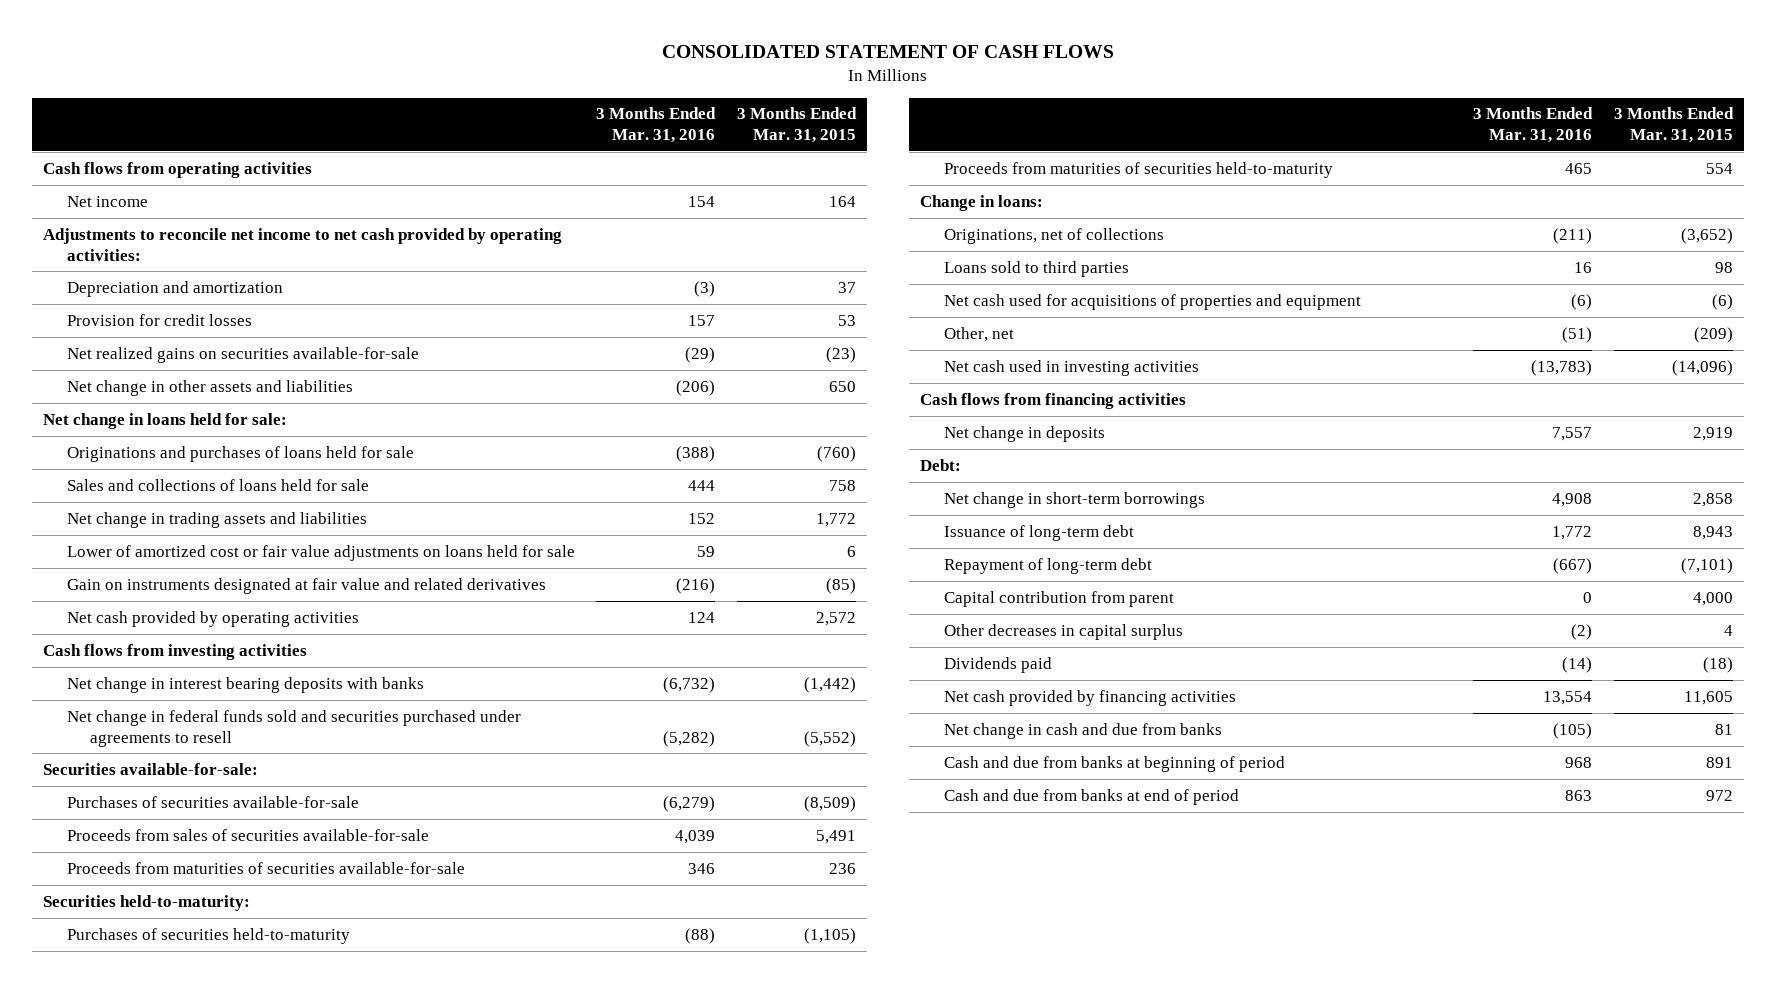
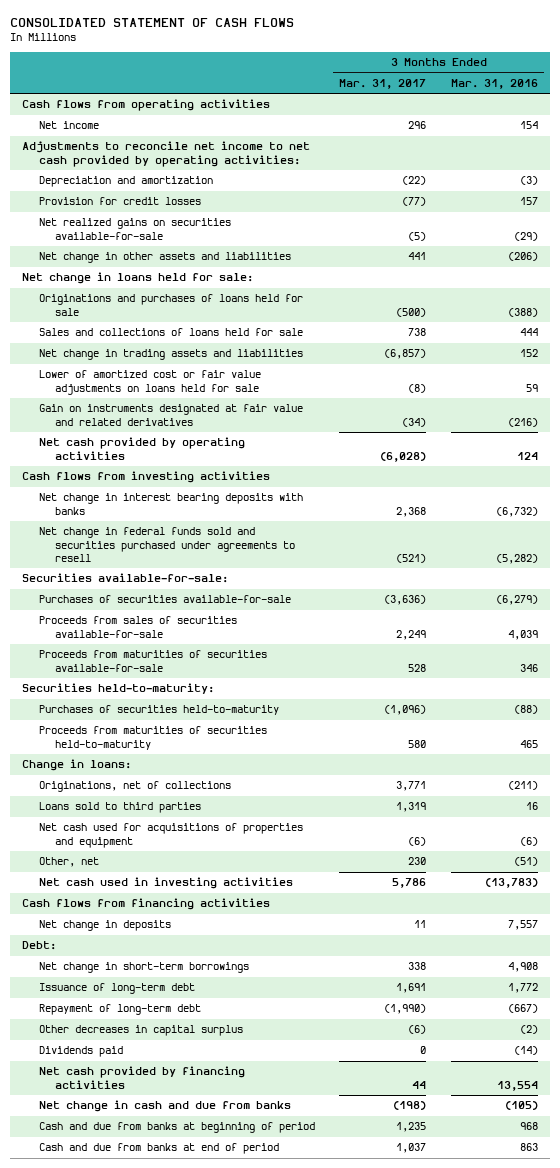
[737,107,858,144] 3 Months Ended Mar. 31, 2015 -> none
none -> [339,78,427,89] Mar. 31, 2017
[943,590,1174,607] Capital contribution from parent -> none

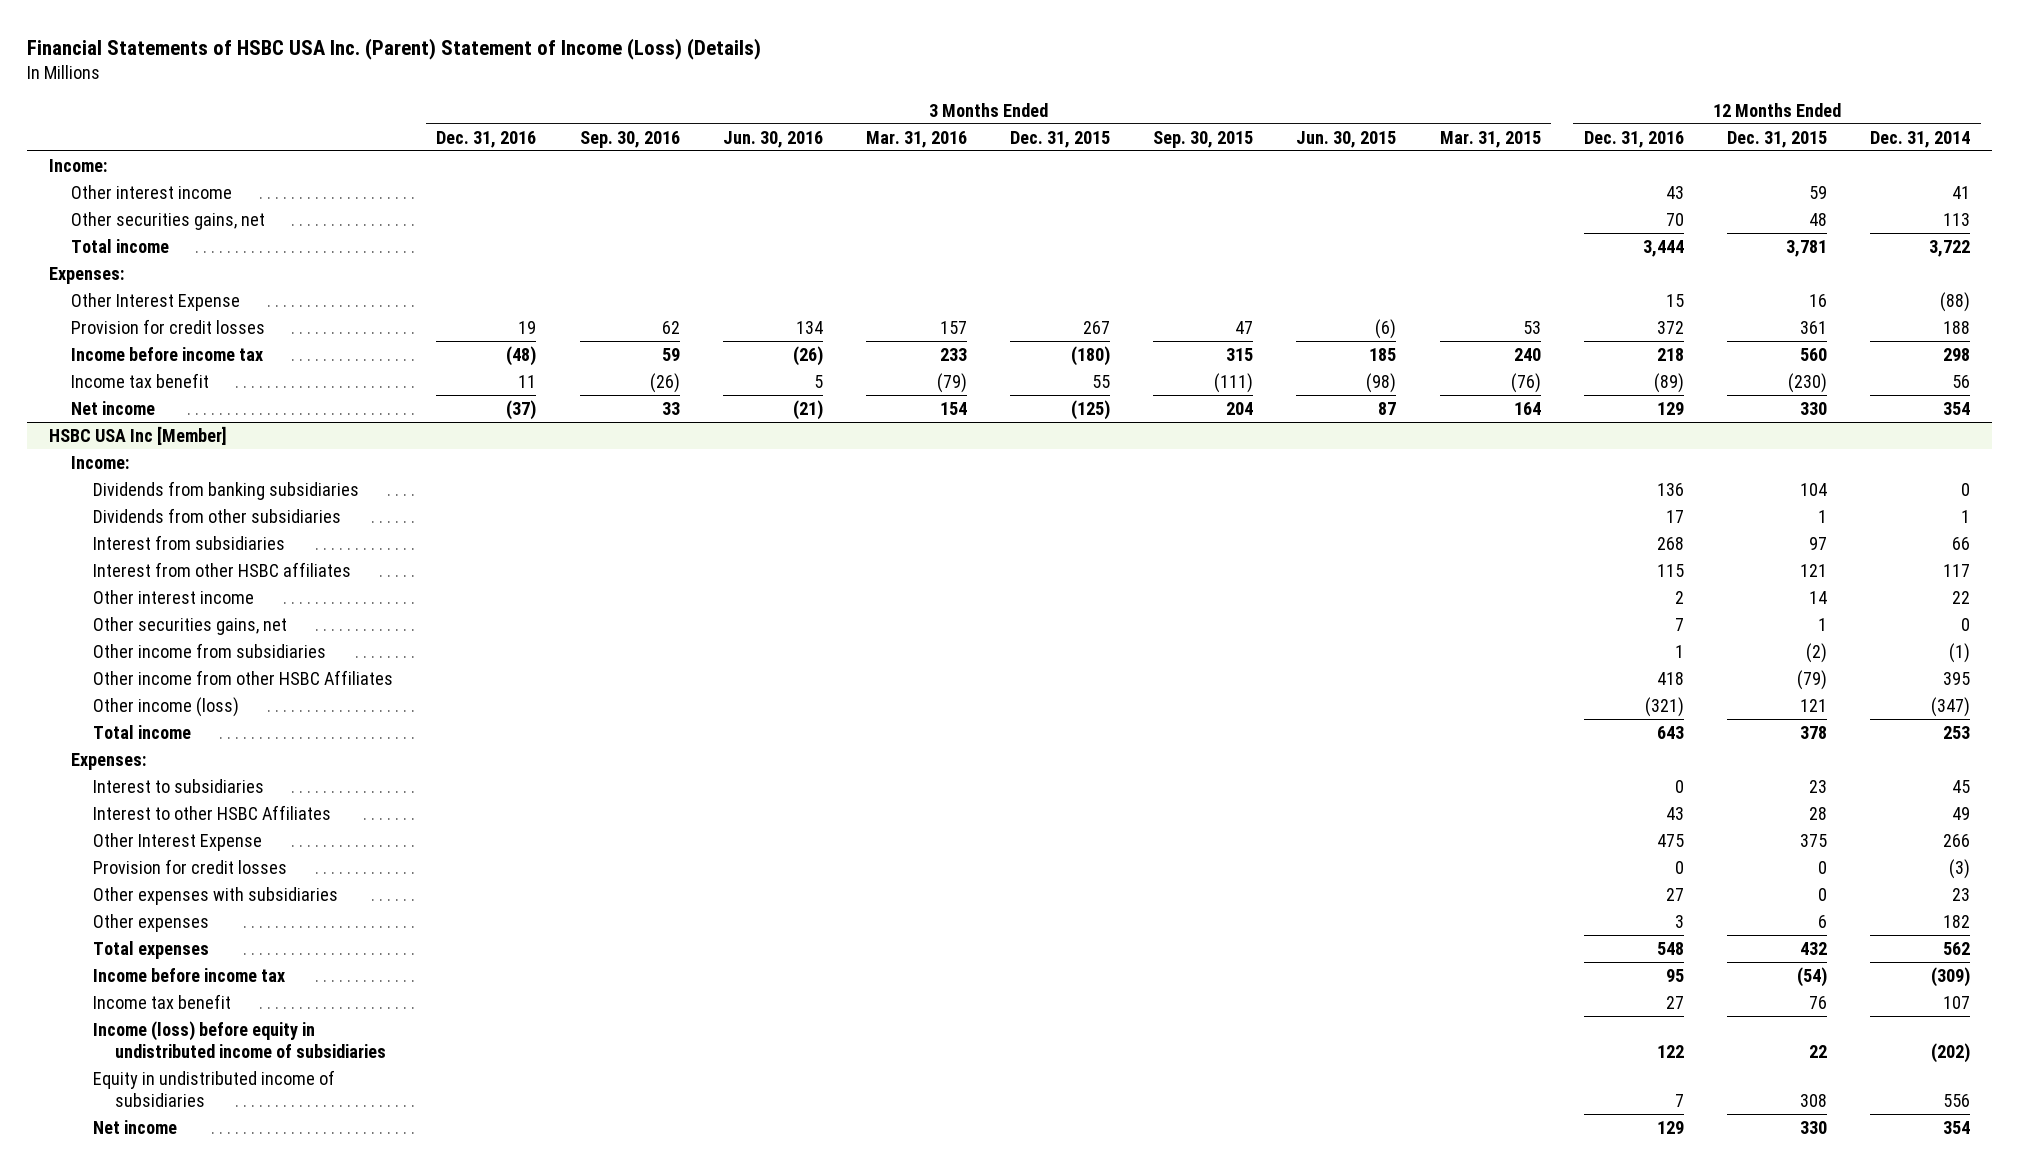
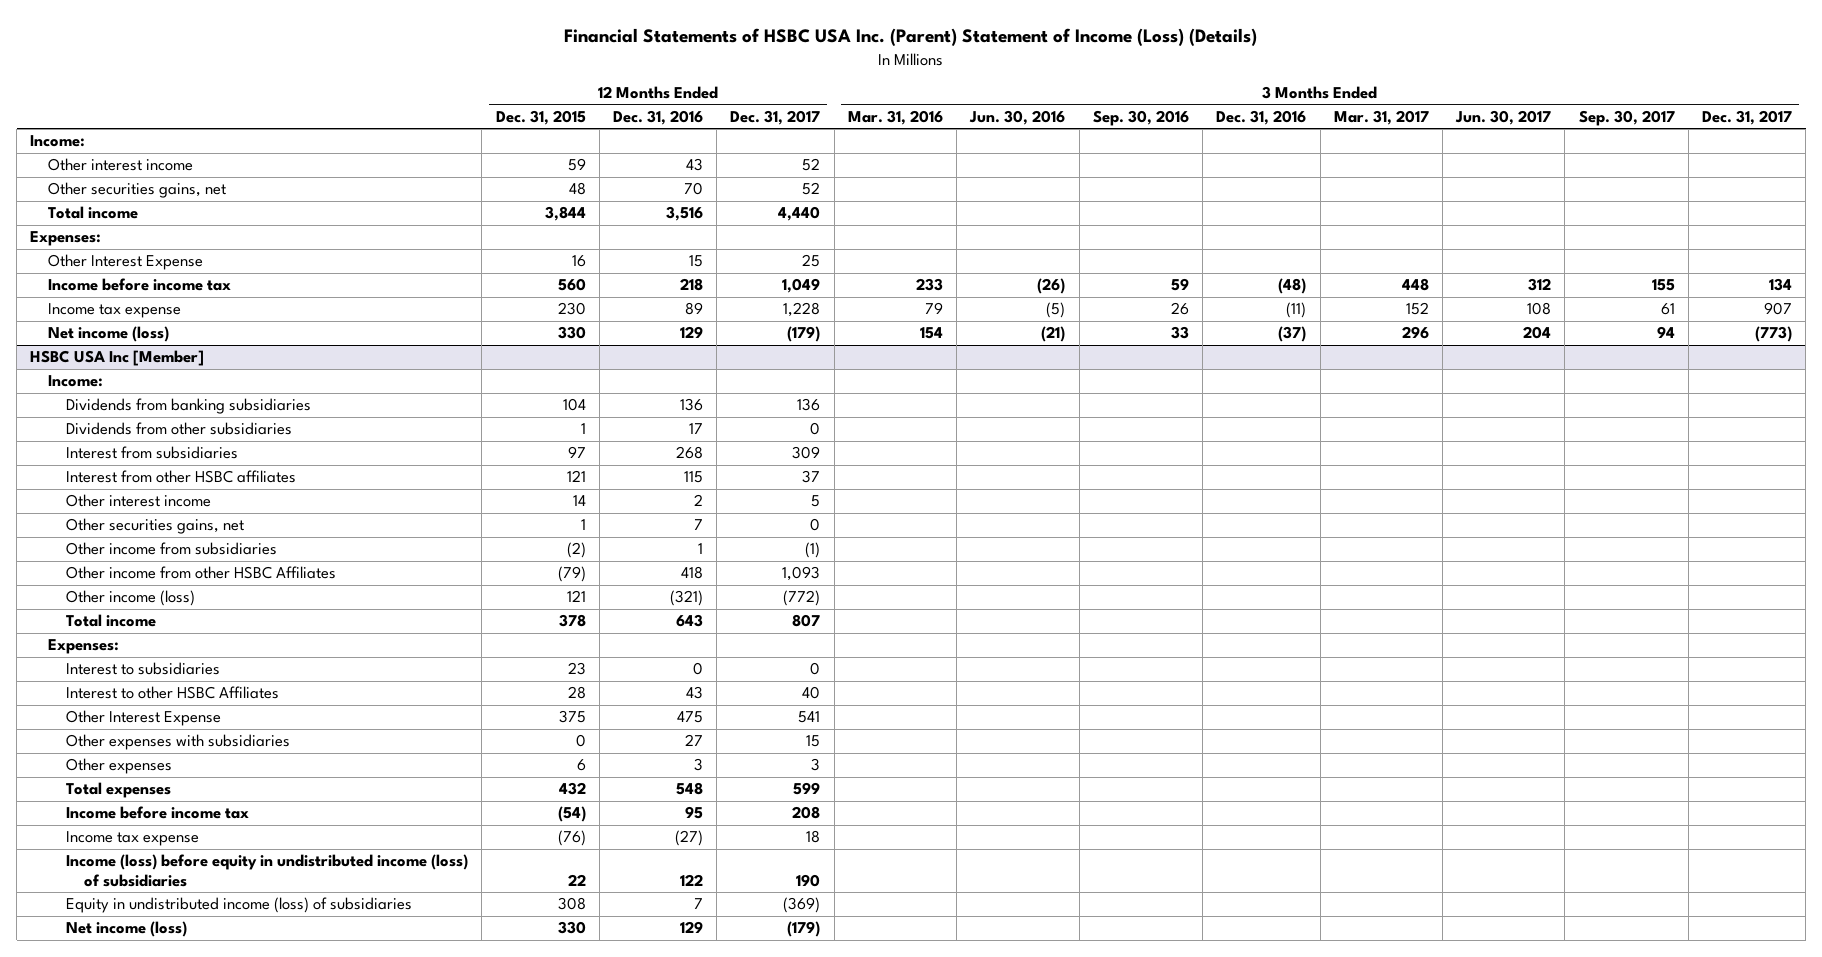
[1010,130,1111,148] Dec. 31, 2015 -> none
[1153,130,1254,148] Sep. 30, 2015 -> none
[1296,130,1397,148] Jun. 30, 2015 -> none
[1439,130,1541,148] Mar. 31, 2015 -> none
[1870,130,1971,148] Dec. 31, 2014 -> none
none -> [730,109,821,125] Dec. 31, 2017
none -> [1333,109,1429,125] Mar. 31, 2017
none -> [1455,109,1552,125] Jun. 30, 2017
none -> [1578,109,1675,126] Sep. 30, 2017
none -> [1702,109,1793,125] Dec. 31, 2017
[1642,239,1684,257] 3,444 -> [666,206,704,222] 3,516
[1785,239,1827,257] 3,781 -> [544,206,586,222] 3,844
[71,318,266,334] Provision for credit losses -> none
[71,372,210,388] Income tax benefit -> [48,303,182,319] Income tax expense
[518,374,537,388] 11 -> [1286,302,1307,319] (11)
[649,372,680,393] (26) -> [1170,302,1189,316] 26
[813,374,823,388] 5 -> [1046,302,1066,319] (5)
[936,372,967,393] (79) -> [924,302,943,315] 79
[1653,372,1684,393] (89) -> [685,302,704,316] 89
[1787,372,1827,393] (230) -> [557,302,586,316] 230
[71,400,156,415] Net income -> [48,326,170,343] Net income (loss)
[93,858,288,874] Provision for credit losses -> none
[93,993,232,1009] Income tax benefit -> [66,831,200,847] Income tax expense
[1665,995,1684,1009] 27 -> [675,830,704,847] (27)
[1808,995,1827,1009] 76 -> [557,830,586,847] (76)
[93,1020,387,1059] Income (loss) before equity in undistributed income of subsidiaries -> [66,854,469,887] Income (loss) before equity in undistributed income (loss) of subsidiaries
[93,1069,336,1108] Equity in undistributed income of subsidiaries -> [66,897,413,914] Equity in undistributed income (loss) of subsidiaries
[93,1119,178,1134] Net income -> [66,921,188,938] Net income (loss)

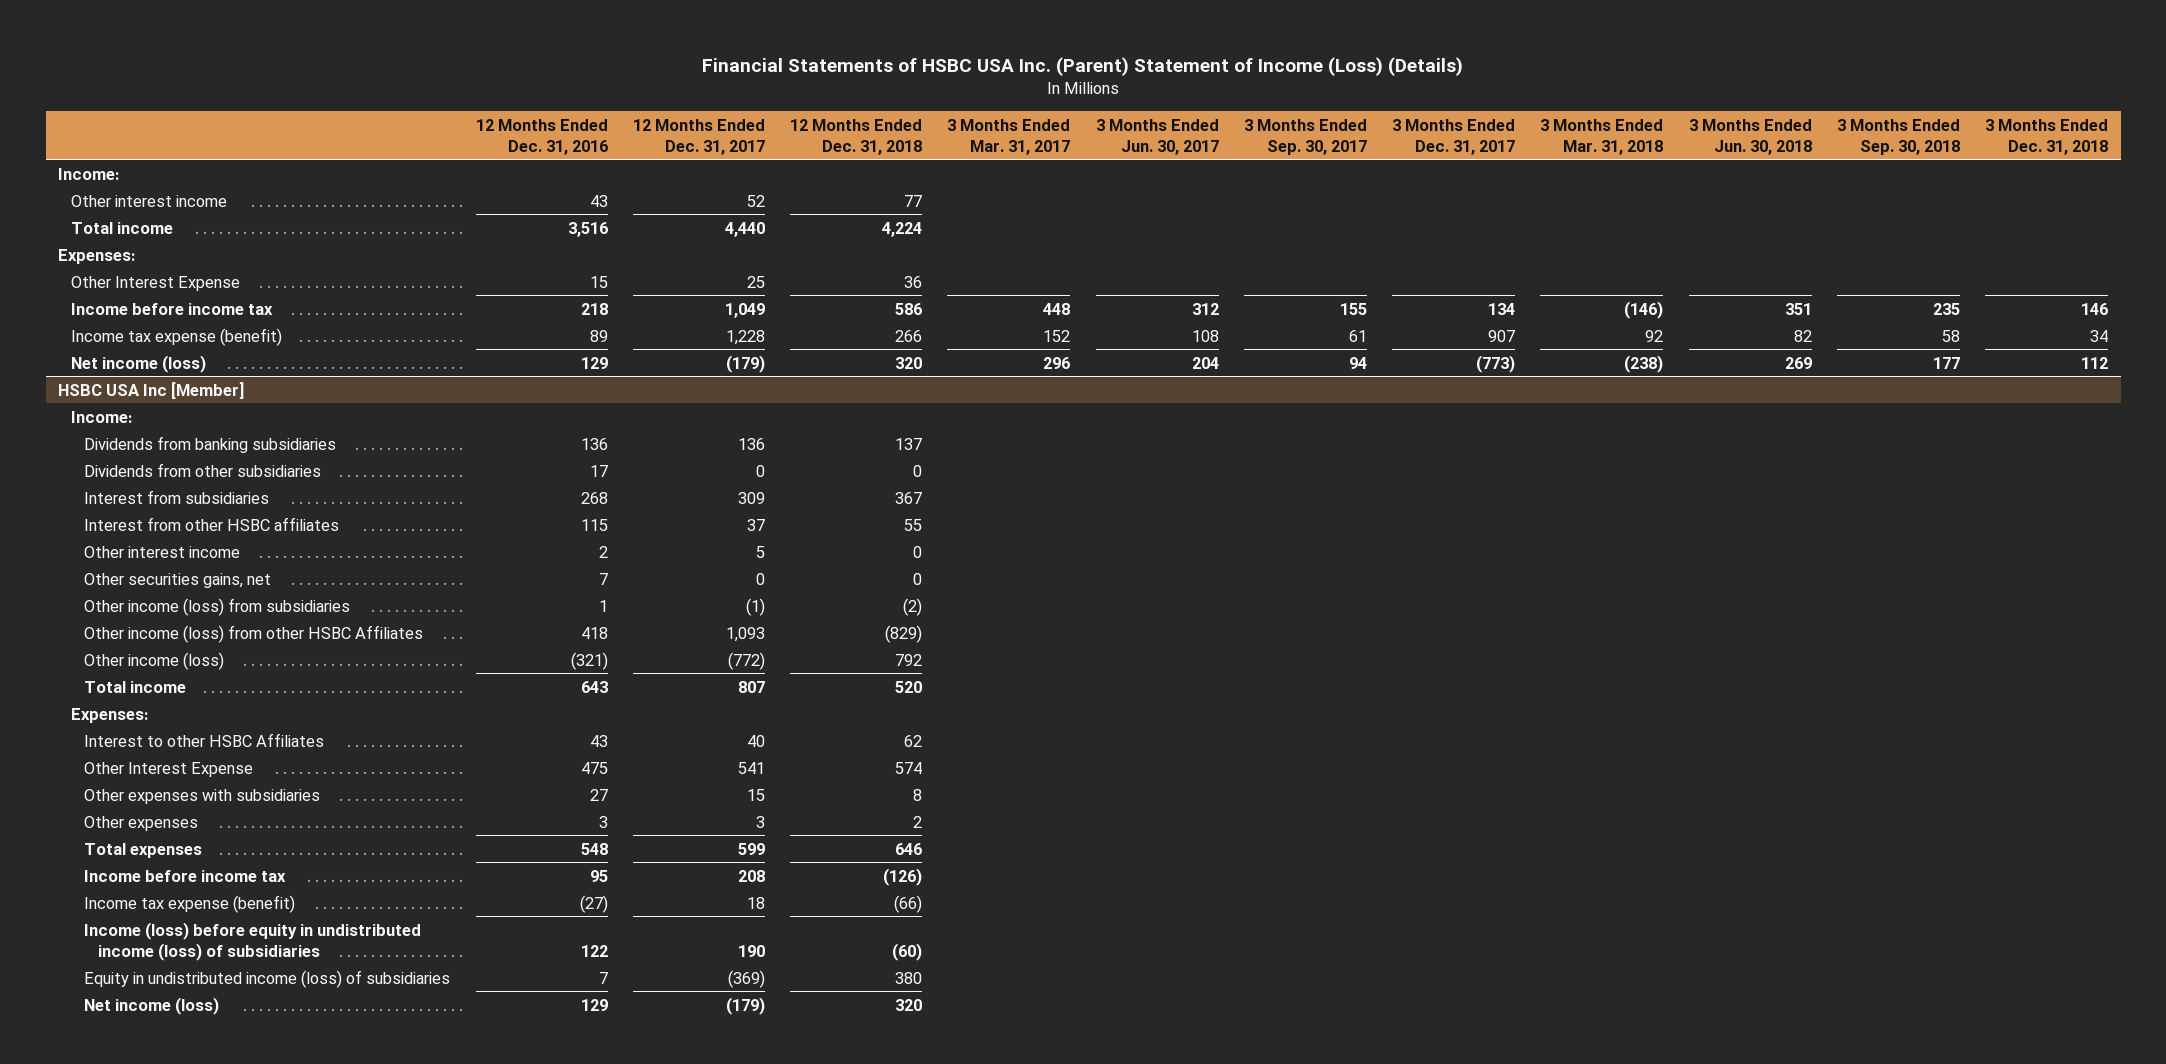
[495,109,586,125] Dec. 31, 2015 -> none
[847,109,943,125] Mar. 31, 2016 -> none
[969,109,1066,125] Jun. 30, 2016 -> none
[1092,109,1189,126] Sep. 30, 2016 -> none
[1216,109,1307,125] Dec. 31, 2016 -> none
none -> [790,118,923,155] 12 Months Ended Dec. 31, 2018
none -> [1540,118,1664,155] 3 Months Ended Mar. 31, 2018
none -> [1688,118,1812,155] 3 Months Ended Jun. 30, 2018
none -> [1836,118,1960,155] 3 Months Ended Sep. 30, 2018
none -> [1984,118,2108,155] 3 Months Ended Dec. 31, 2018
[48,182,227,199] Other securities gains, net -> none
[48,303,182,319] Income tax expense -> [71,327,283,346] Income tax expense (benefit)
[66,542,278,556] Other income from subsidiaries -> [84,597,351,616] Other income (loss) from subsidiaries
[66,566,337,580] Other income from other HSBC Affiliates -> [84,624,424,643] Other income (loss) from other HSBC Affiliates
[66,662,221,676] Interest to subsidiaries -> none
[66,831,200,847] Income tax expense -> [84,894,296,913] Income tax expense (benefit)

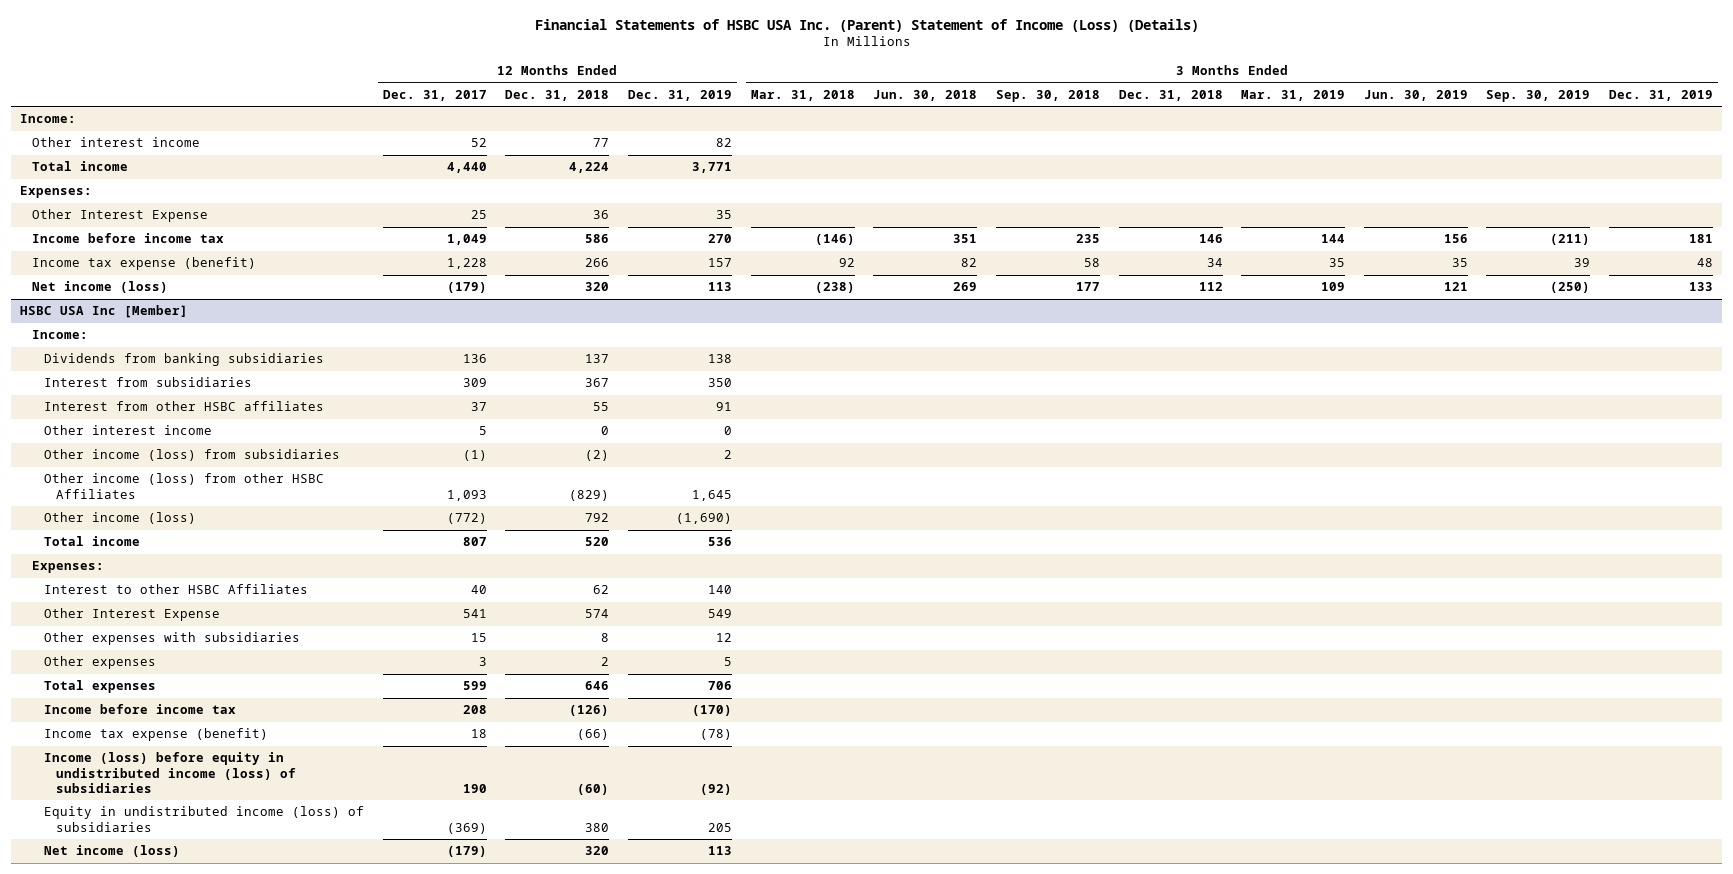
[475,118,608,155] 12 Months Ended Dec. 31, 2016 -> none
[947,118,1071,155] 3 Months Ended Mar. 31, 2017 -> none
[1095,118,1219,155] 3 Months Ended Jun. 30, 2017 -> none
[1243,118,1367,155] 3 Months Ended Sep. 30, 2017 -> none
[1392,118,1516,155] 3 Months Ended Dec. 31, 2017 -> none
none -> [628,89,733,101] Dec. 31, 2019
none -> [1241,89,1346,101] Mar. 31, 2019
none -> [1363,89,1468,101] Jun. 30, 2019
none -> [1486,89,1591,102] Sep. 30, 2019
none -> [1608,89,1713,101] Dec. 31, 2019
[84,462,322,477] Dividends from other subsidiaries -> none
[84,572,272,588] Other securities gains, net -> none

